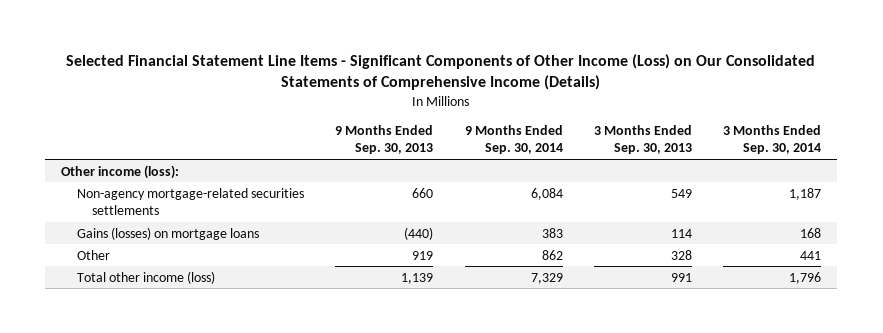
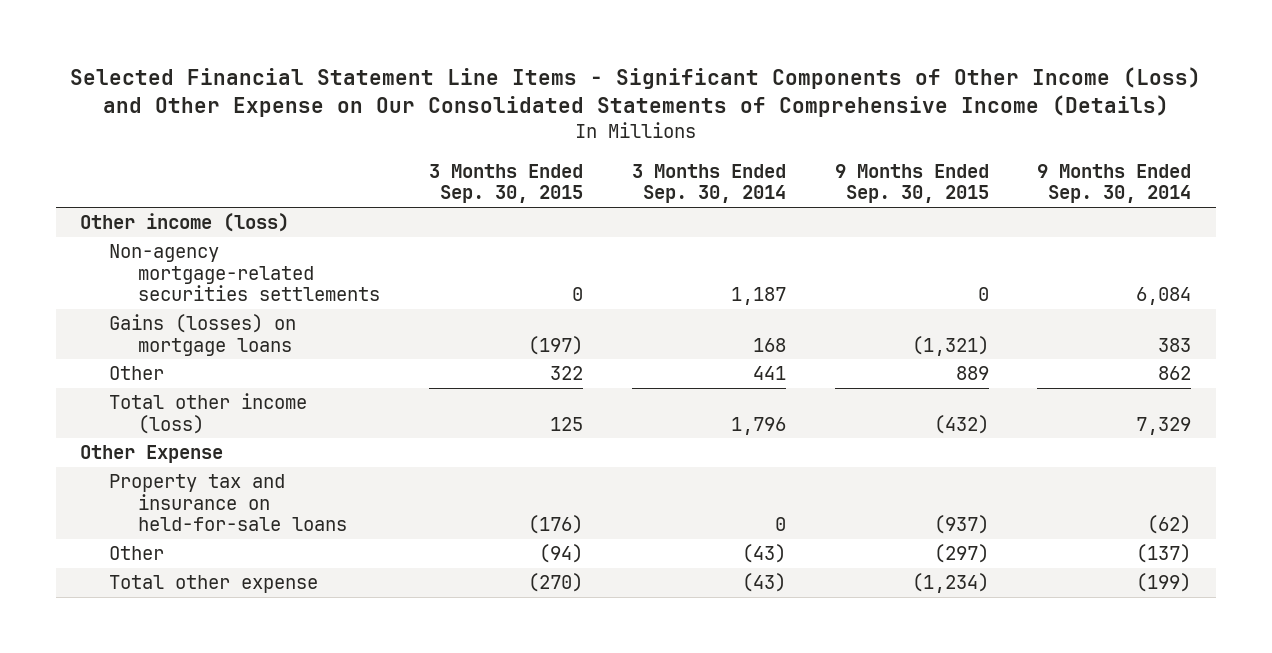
[66,54,816,91] Selected Financial Statement Line Items - Significant Components of Other Income (Loss) on Our Consolidated Statements of Comprehensive Income (Details) -> [69,66,1201,118] Selected Financial Statement Line Items - Significant Components of Other Income (Loss) and Other Expense on Our Consolidated Statements of Comprehensive Income (Details)
[335,124,434,155] 9 Months Ended Sep. 30, 2013 -> none
[594,124,693,155] 3 Months Ended Sep. 30, 2013 -> none
none -> [428,164,583,204] 3 Months Ended Sep. 30, 2015
none -> [834,164,989,204] 9 Months Ended Sep. 30, 2015
[61,164,180,179] Other income (loss): -> [80,213,290,233] Other income (loss)
none -> [80,445,224,464] Other Expense
none -> [109,474,348,531] Property tax and insurance on held-for-sale loans
none -> [109,546,165,561] Other
none -> [109,575,319,594] Total other expense

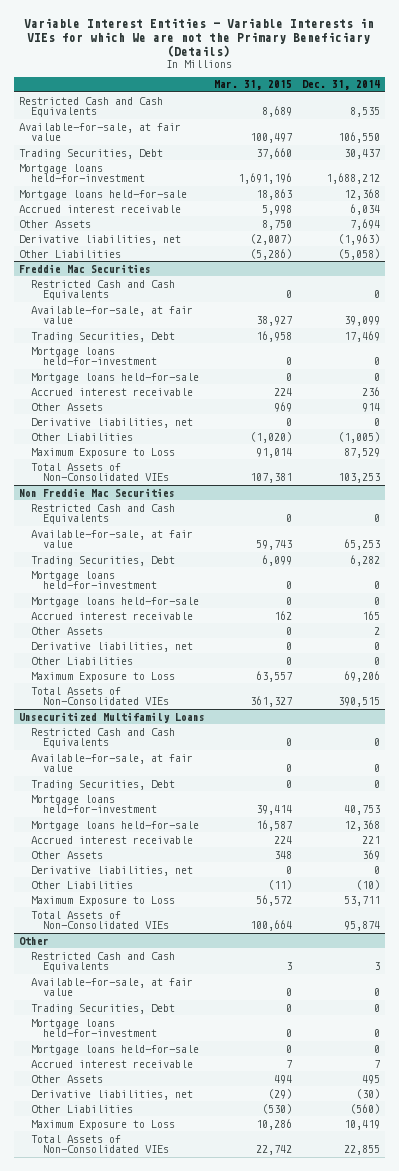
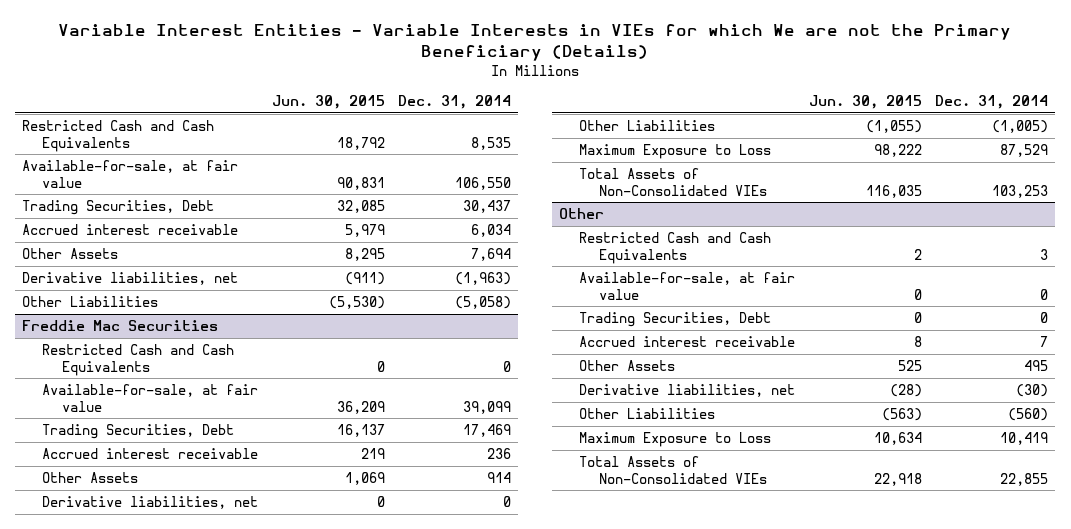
[214,80,293,91] Mar. 31, 2015 -> none
none -> [271,95,385,110] Jun. 30, 2015
[19,163,146,183] Mortgage loans held-for-investment -> none
[19,189,188,200] Mortgage loans held-for-sale -> none
[31,346,158,366] Mortgage loans held-for-investment -> none
[31,372,200,383] Mortgage loans held-for-sale -> none
[19,487,176,497] Non Freddie Mac Securities -> none
[31,503,176,525] Restricted Cash and Cash Equivalents -> none
[31,529,194,549] Available-for-sale, at fair value -> none
[31,555,176,566] Trading Securities, Debt -> none
[31,570,158,590] Mortgage loans held-for-investment -> none
[31,596,200,607] Mortgage loans held-for-sale -> none
[31,611,194,620] Accrued interest receivable -> none
[31,626,104,635] Other Assets -> none
[31,641,194,652] Derivative liabilities, net -> none
[31,656,134,665] Other Liabilities -> none
[31,671,176,682] Maximum Exposure to Loss -> none
[31,686,170,706] Total Assets of Non-Consolidated VIEs -> none
[19,711,206,723] Unsecuritized Multifamily Loans -> none
[31,727,176,749] Restricted Cash and Cash Equivalents -> none
[31,753,194,773] Available-for-sale, at fair value -> none
[31,779,176,790] Trading Securities, Debt -> none
[31,794,158,814] Mortgage loans held-for-investment -> none
[31,820,200,831] Mortgage loans held-for-sale -> none
[31,835,194,844] Accrued interest receivable -> none
[31,850,104,859] Other Assets -> none
[31,865,194,876] Derivative liabilities, net -> none
[31,880,134,889] Other Liabilities -> none
[31,895,176,906] Maximum Exposure to Loss -> none
[31,910,170,930] Total Assets of Non-Consolidated VIEs -> none
[31,1018,158,1038] Mortgage loans held-for-investment -> none
[31,1044,200,1055] Mortgage loans held-for-sale -> none

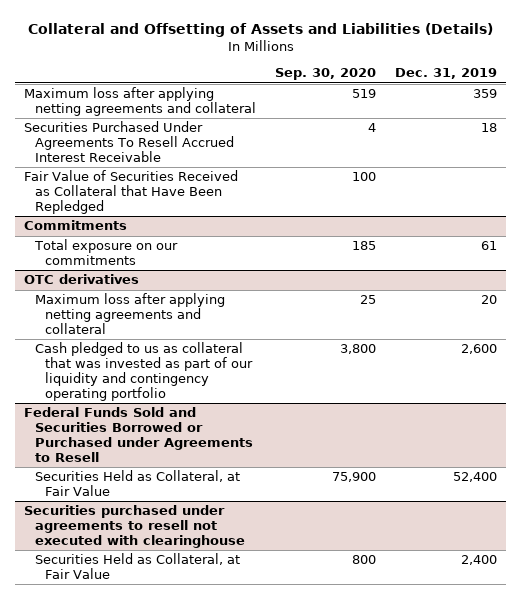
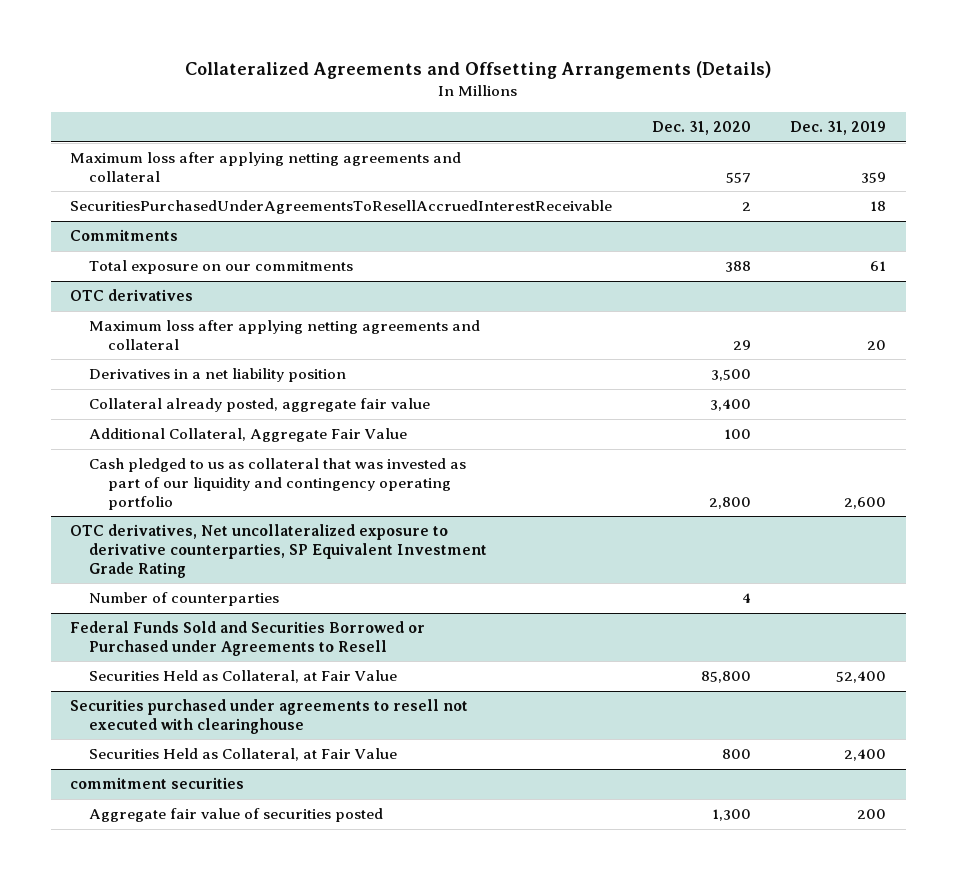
[27,23,493,38] Collateral and Offsetting of Assets and Liabilities (Details) -> [185,60,772,79] Collateralized Agreements and Offsetting Arrangements (Details)
[274,68,376,81] Sep. 30, 2020 -> none
none -> [651,121,751,136] Dec. 31, 2020
[24,170,239,215] Fair Value of Securities Received as Collateral that Have Been Repledged -> none
[24,121,234,163] Securities Purchased Under Agreements To Resell Accrued Interest Receivable -> [70,200,613,215] SecuritiesPurchasedUnderAgreementsToResellAccruedInterestReceivable
none -> [89,368,347,383] Derivatives in a net liability position
none -> [89,398,431,413] Collateral already posted, aggregate fair value
none -> [89,428,408,443] Additional Collateral, Aggregate Fair Value
none -> [70,524,488,578] OTC derivatives, Net uncollateralized exposure to derivative counterparties, SP Equivalent Investment Grade Rating
none -> [89,592,280,607] Number of counterparties
none -> [70,777,245,790] commitment securities
none -> [89,808,384,823] Aggregate fair value of securities posted

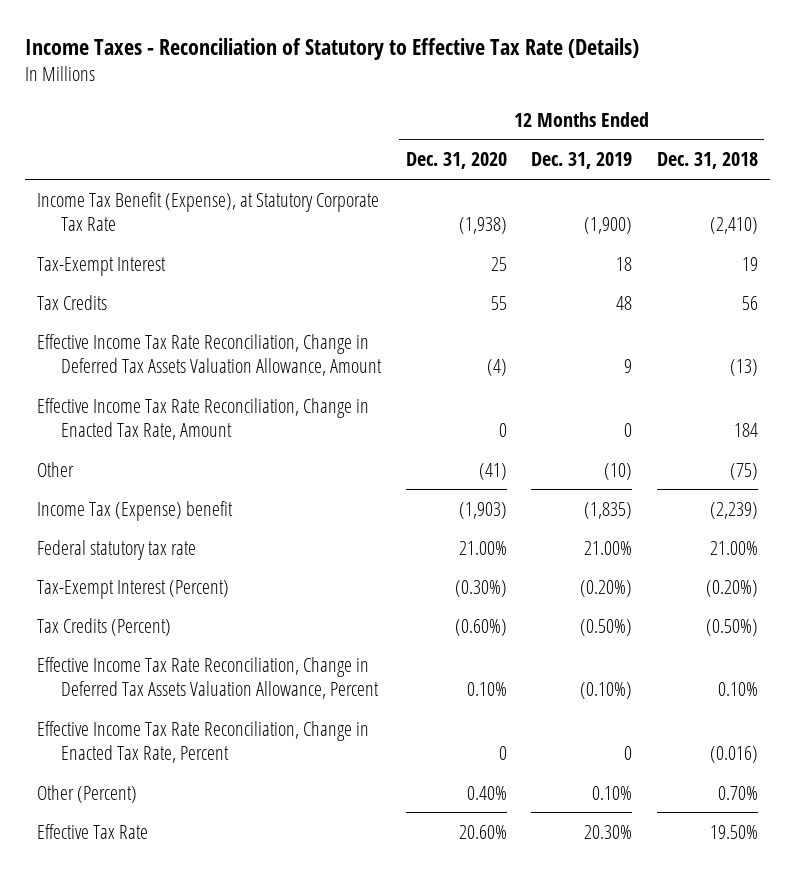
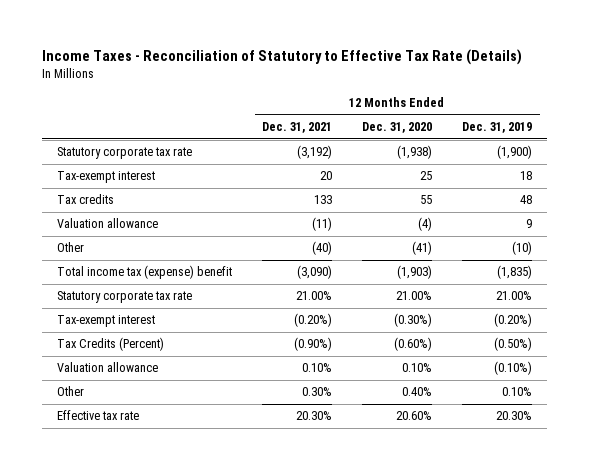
[657,152,759,170] Dec. 31, 2018 -> none
none -> [262,122,333,134] Dec. 31, 2021
[37,397,370,440] Effective Income Tax Rate Reconciliation, Change in Enacted Tax Rate, Amount -> none
[37,191,380,231] Income Tax Benefit (Expense), at Statutory Corporate Tax Rate -> [56,147,192,160] Statutory corporate tax rate
[37,256,167,276] Tax-Exempt Interest -> [56,171,155,184] Tax-exempt interest
[37,294,108,310] Tax Credits -> [56,194,114,205] Tax credits
[37,333,382,376] Effective Income Tax Rate Reconciliation, Change in Deferred Tax Assets Valuation Allowance, Amount -> [56,218,158,229] Valuation allowance
[37,500,234,521] Income Tax (Expense) benefit -> [56,265,232,280] Total income tax (expense) benefit
[37,539,197,560] Federal statutory tax rate -> [56,291,192,304] Statutory corporate tax rate
[37,579,230,599] Tax-Exempt Interest (Percent) -> [56,315,155,328] Tax-exempt interest
[37,720,370,763] Effective Income Tax Rate Reconciliation, Change in Enacted Tax Rate, Percent -> none
[37,656,379,699] Effective Income Tax Rate Reconciliation, Change in Deferred Tax Assets Valuation Allowance, Percent -> [56,362,158,373] Valuation allowance
[37,784,138,803] Other (Percent) -> [56,386,84,397] Other
[37,823,149,839] Effective Tax Rate -> [56,410,139,421] Effective tax rate

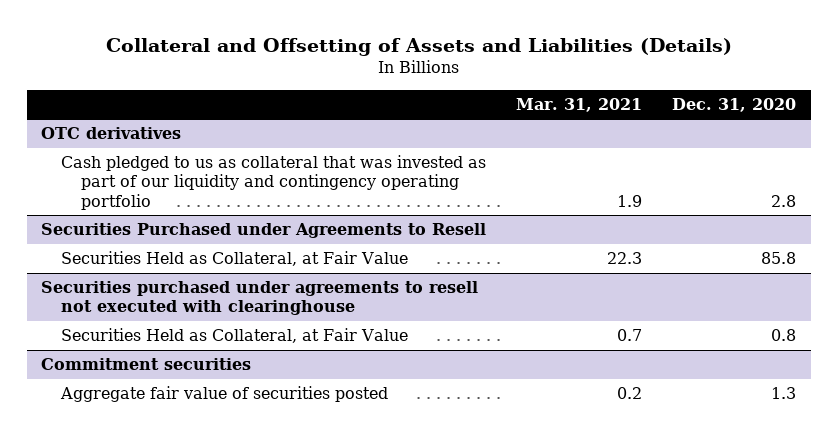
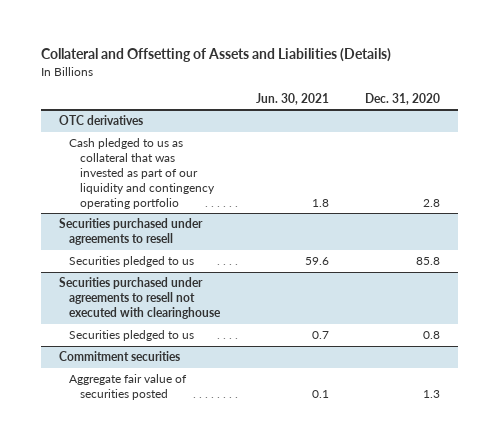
[516,97,643,112] Mar. 31, 2021 -> none
none -> [256,92,330,105] Jun. 30, 2021
[41,223,487,239] Securities Purchased under Agreements to Resell -> [58,218,203,246] Securities purchased under agreements to resell
[61,251,409,267] Securities Held as Collateral, at Fair Value -> [69,256,195,268] Securities pledged to us
[61,328,409,344] Securities Held as Collateral, at Fair Value -> [69,330,195,342] Securities pledged to us

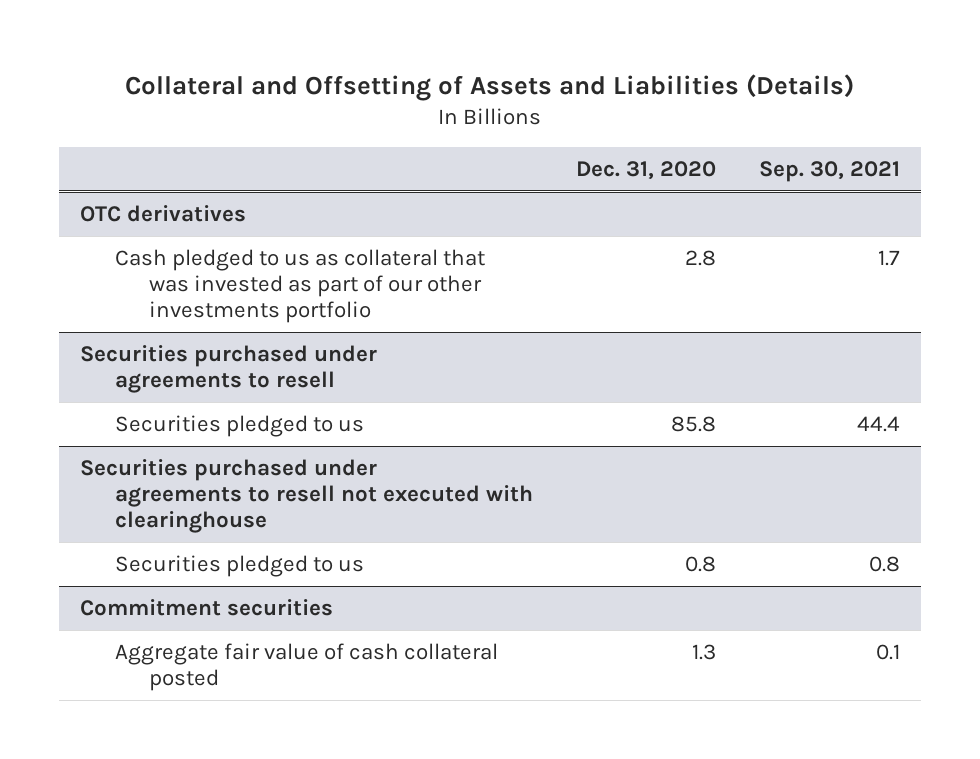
[256,92,330,105] Jun. 30, 2021 -> none
none -> [758,160,900,182] Sep. 30, 2021
[69,138,216,209] Cash pledged to us as collateral that was invested as part of our liquidity and contingency operating portfolio -> [114,249,485,324] Cash pledged to us as collateral that was invested as part of our other investments portfolio
[69,374,188,401] Aggregate fair value of securities posted -> [114,643,498,692] Aggregate fair value of cash collateral posted

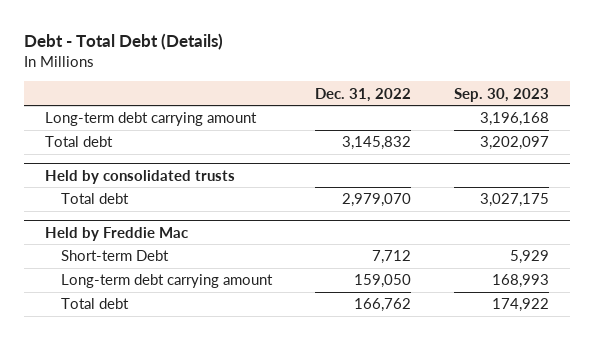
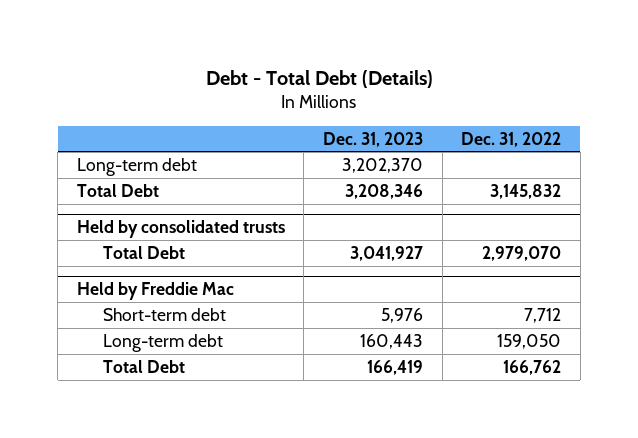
[453,87,549,102] Sep. 30, 2023 -> none
none -> [323,131,424,147] Dec. 31, 2023
[45,112,258,127] Long-term debt carrying amount -> [76,157,197,176] Long-term debt
[45,136,114,148] Total debt -> [76,183,159,197] Total Debt
[61,193,130,205] Total debt -> [103,245,186,259] Total Debt
[61,250,170,262] Short-term Debt -> [103,307,227,321] Short-term debt
[61,274,274,289] Long-term debt carrying amount -> [103,333,224,352] Long-term debt
[61,298,130,310] Total debt -> [103,359,186,373] Total Debt

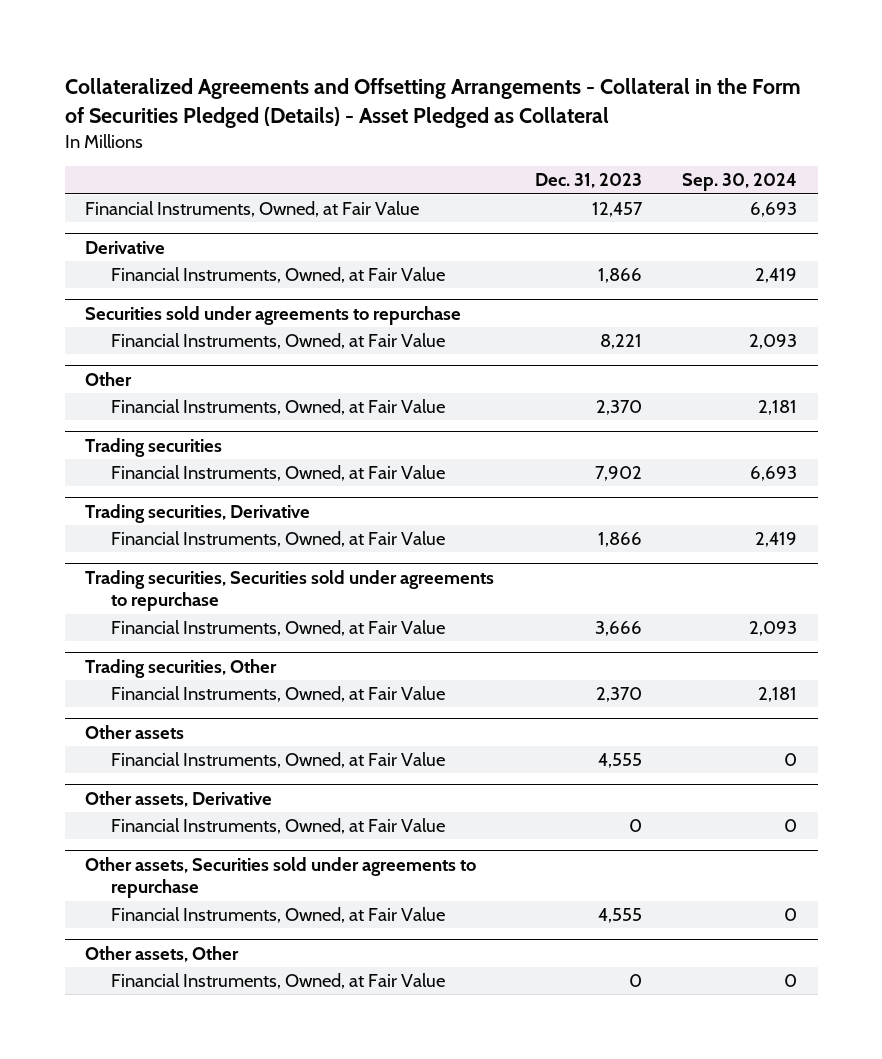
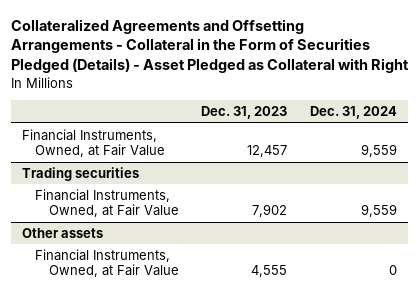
[64,77,801,128] Collateralized Agreements and Offsetting Arrangements - Collateral in the Form of Securities Pledged (Details) - Asset Pledged as Collateral -> [10,18,409,74] Collateralized Agreements and Offsetting Arrangements - Collateral in the Form of Securities Pledged (Details) - Asset Pledged as Collateral with Right
[682,173,798,192] Sep. 30, 2024 -> none
none -> [309,106,397,120] Dec. 31, 2024
[85,240,166,254] Derivative -> none
[110,267,445,284] Financial Instruments, Owned, at Fair Value -> none
[85,305,462,325] Securities sold under agreements to repurchase -> none
[110,333,445,350] Financial Instruments, Owned, at Fair Value -> none
[85,371,133,386] Other -> none
[110,399,445,416] Financial Instruments, Owned, at Fair Value -> none
[85,503,311,523] Trading securities, Derivative -> none
[110,531,445,548] Financial Instruments, Owned, at Fair Value -> none
[85,569,495,612] Trading securities, Securities sold under agreements to repurchase -> none
[110,620,445,637] Financial Instruments, Owned, at Fair Value -> none
[85,658,278,678] Trading securities, Other -> none
[110,686,445,703] Financial Instruments, Owned, at Fair Value -> none
[85,790,273,807] Other assets, Derivative -> none
[110,818,445,835] Financial Instruments, Owned, at Fair Value -> none
[85,856,477,899] Other assets, Securities sold under agreements to repurchase -> none
[110,907,445,924] Financial Instruments, Owned, at Fair Value -> none
[85,945,240,962] Other assets, Other -> none
[110,973,445,990] Financial Instruments, Owned, at Fair Value -> none

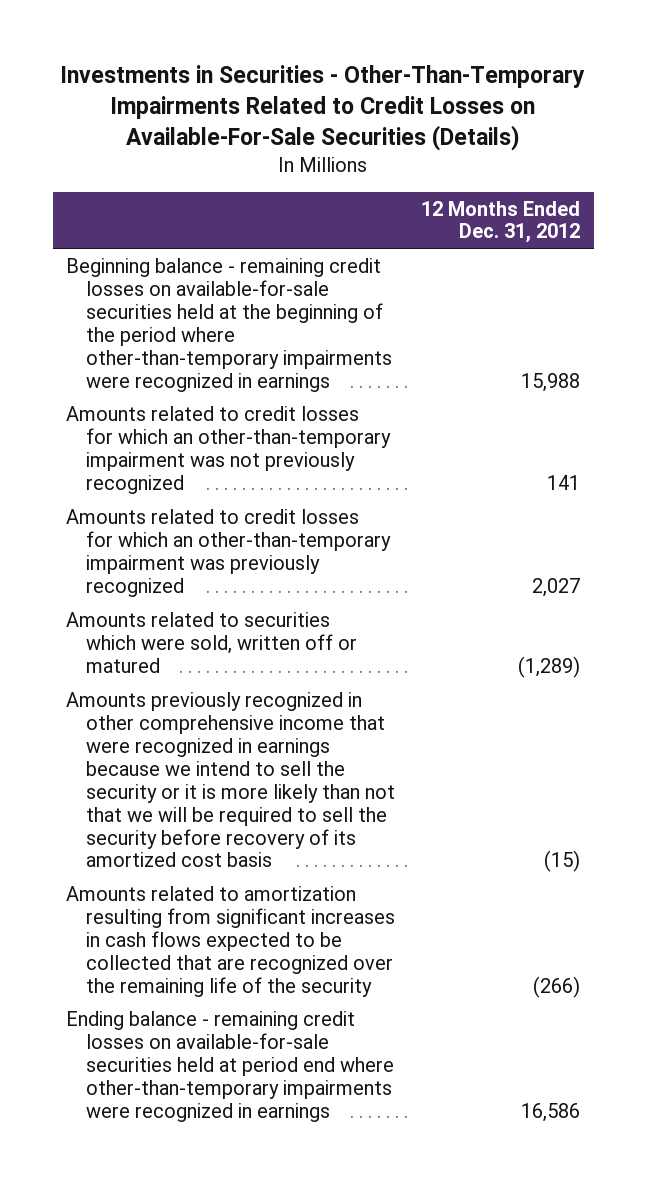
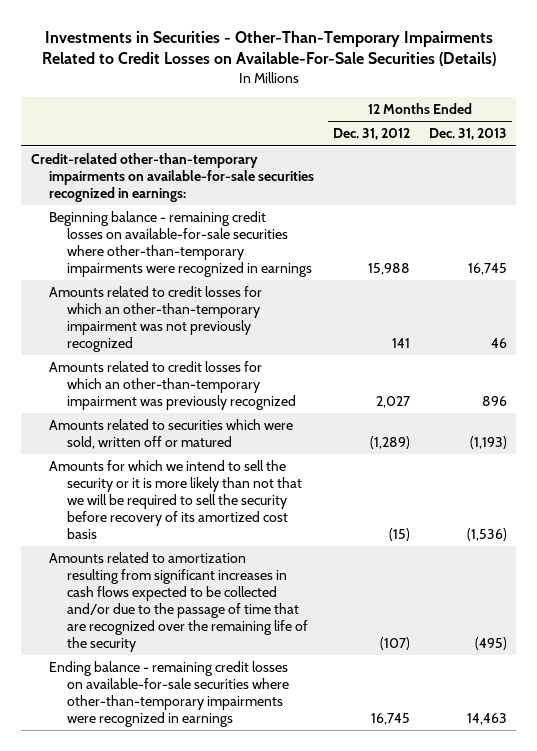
none -> [428,128,507,141] Dec. 31, 2013
none -> [30,153,314,203] Credit-related other-than-temporary impairments on available-for-sale securities recognized in earnings:
[65,257,393,392] Beginning balance - remaining credit losses on available-for-sale securities held at the beginning of the period where other-than-temporary impairments were recognized in earnings -> [48,211,312,278] Beginning balance - remaining credit losses on available-for-sale securities where other-than-temporary impairments were recognized in earnings
[65,691,396,868] Amounts previously recognized in other comprehensive income that were recognized in earnings because we intend to sell the security or it is more likely than not that we will be required to sell the security before recovery of its amortized cost basis -> [48,460,302,540] Amounts for which we intend to sell the security or it is more likely than not that we will be required to sell the security before recovery of its amortized cost basis
[65,885,396,997] Amounts related to amortization resulting from significant increases in cash flows expected to be collected that are recognized over the remaining life of the security -> [48,552,308,653] Amounts related to amortization resulting from significant increases in cash flows expected to be collected and/or due to the passage of time that are recognized over the remaining life of the security
[533,975,581,998] (266) -> [379,637,410,651] (107)
[65,1010,395,1122] Ending balance - remaining credit losses on available-for-sale securities held at period end where other-than-temporary impairments were recognized in earnings -> [48,661,289,728] Ending balance - remaining credit losses on available-for-sale securities where other-than-temporary impairments were recognized in earnings
[521,1102,581,1122] 16,586 -> [370,713,410,726] 16,745

